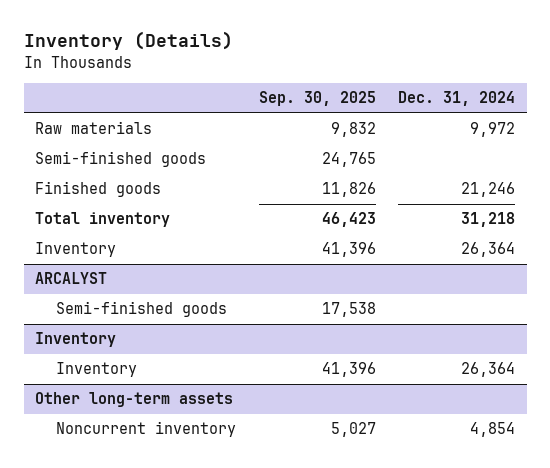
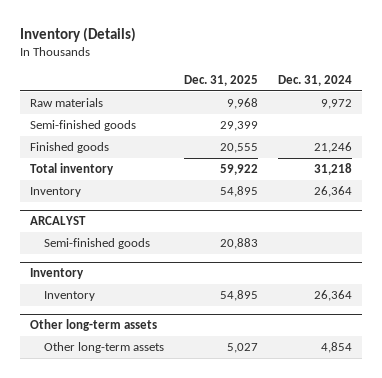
[258,91,376,107] Sep. 30, 2025 -> none
none -> [183,74,258,86] Dec. 31, 2025
[56,421,237,438] Noncurrent inventory -> [43,342,164,354] Other long-term assets

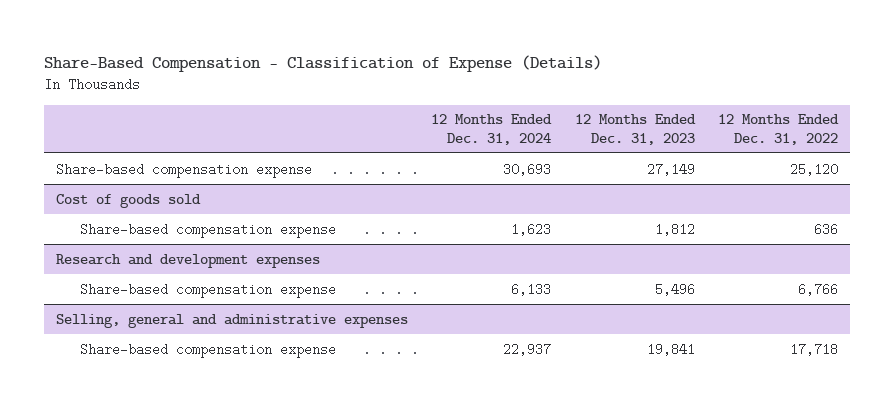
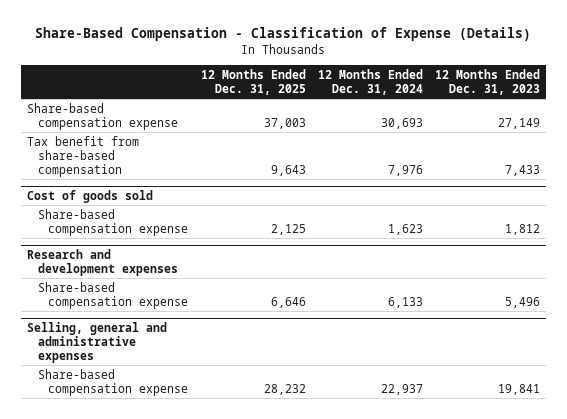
[718,114,840,145] 12 Months Ended Dec. 31, 2022 -> none
none -> [200,68,306,95] 12 Months Ended Dec. 31, 2025
none -> [26,135,139,177] Tax benefit from share-based compensation

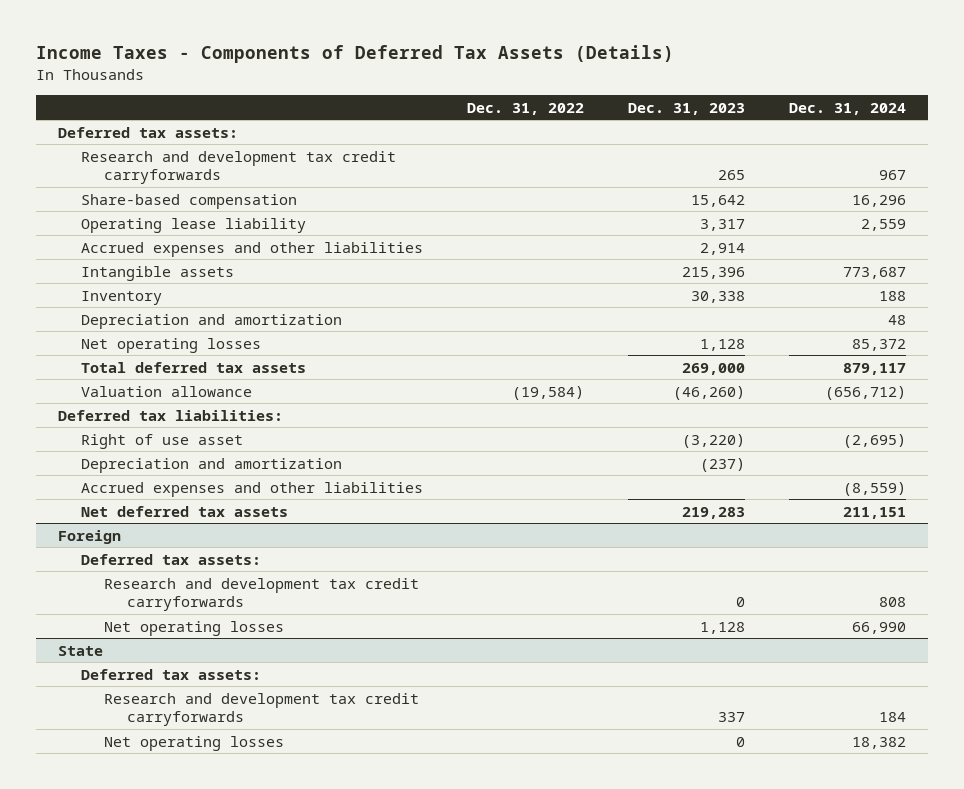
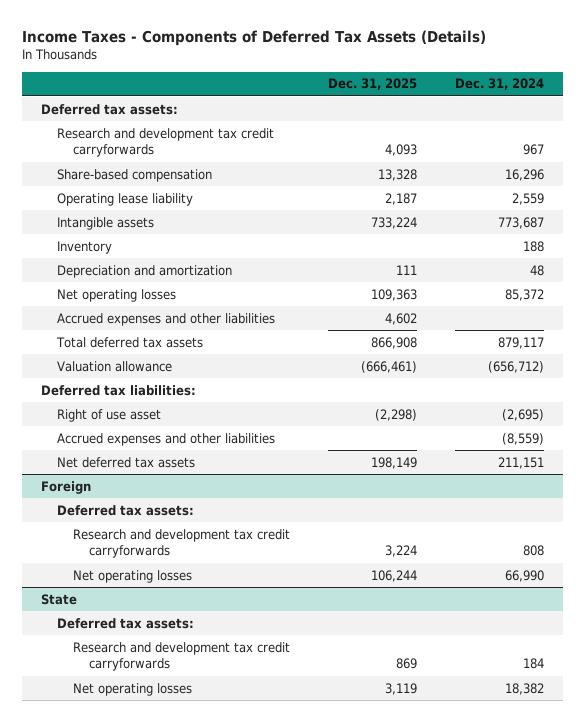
[466,102,584,115] Dec. 31, 2022 -> none
[628,102,746,115] Dec. 31, 2023 -> none
none -> [327,78,417,91] Dec. 31, 2025
[80,241,423,257] Accrued expenses and other liabilities -> [56,312,275,326] Accrued expenses and other liabilities
[80,457,342,473] Depreciation and amortization -> none

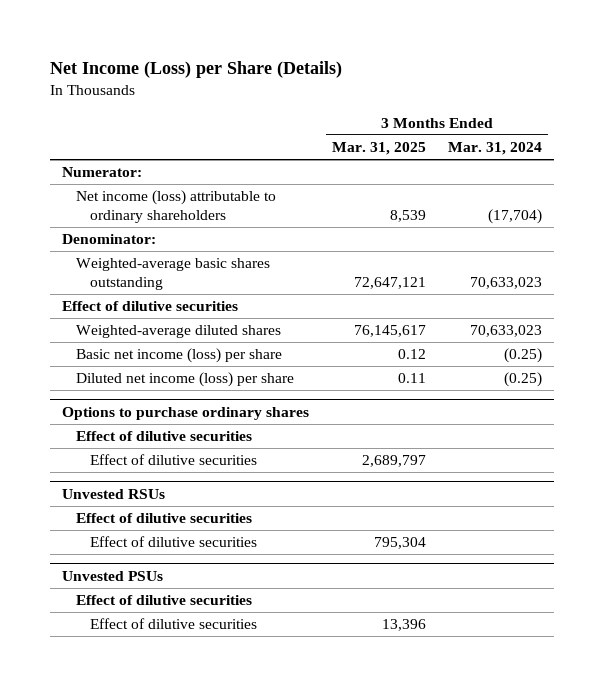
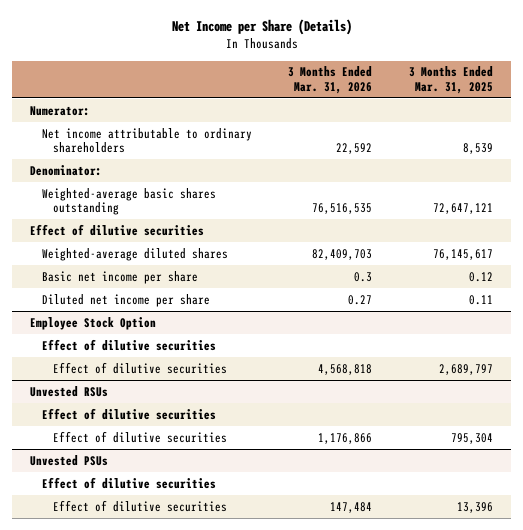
[50,61,343,79] Net Income (Loss) per Share (Details) -> [171,19,352,36] Net Income per Share (Details)
[448,142,543,156] Mar. 31, 2024 -> none
none -> [288,66,373,94] 3 Months Ended Mar. 31, 2026
[75,190,276,224] Net income (loss) attributable to ordinary shareholders -> [41,127,252,154] Net income attributable to ordinary shareholders
[75,348,282,364] Basic net income (loss) per share -> [41,270,198,284] Basic net income per share
[75,372,294,388] Diluted net income (loss) per share -> [41,293,210,307] Diluted net income per share
[61,406,309,420] Options to purchase ordinary shares -> [30,316,157,330] Employee Stock Option

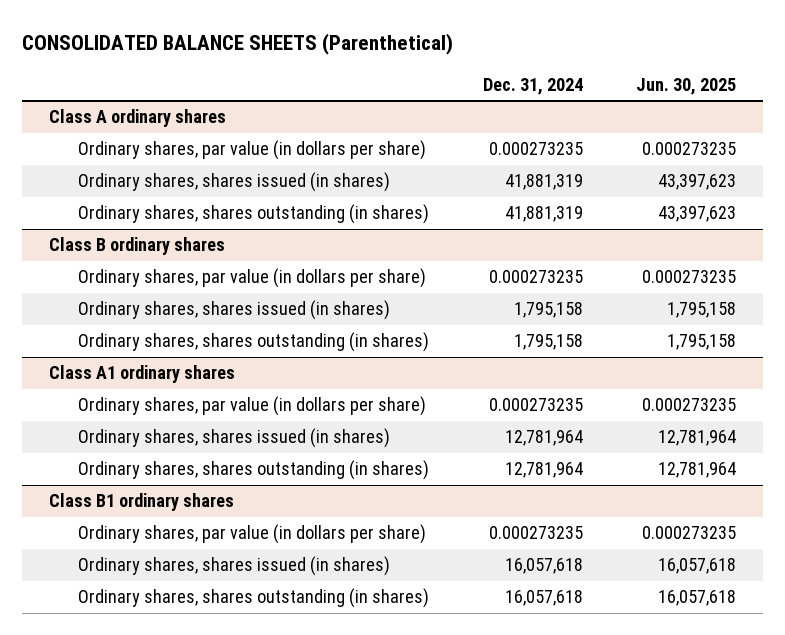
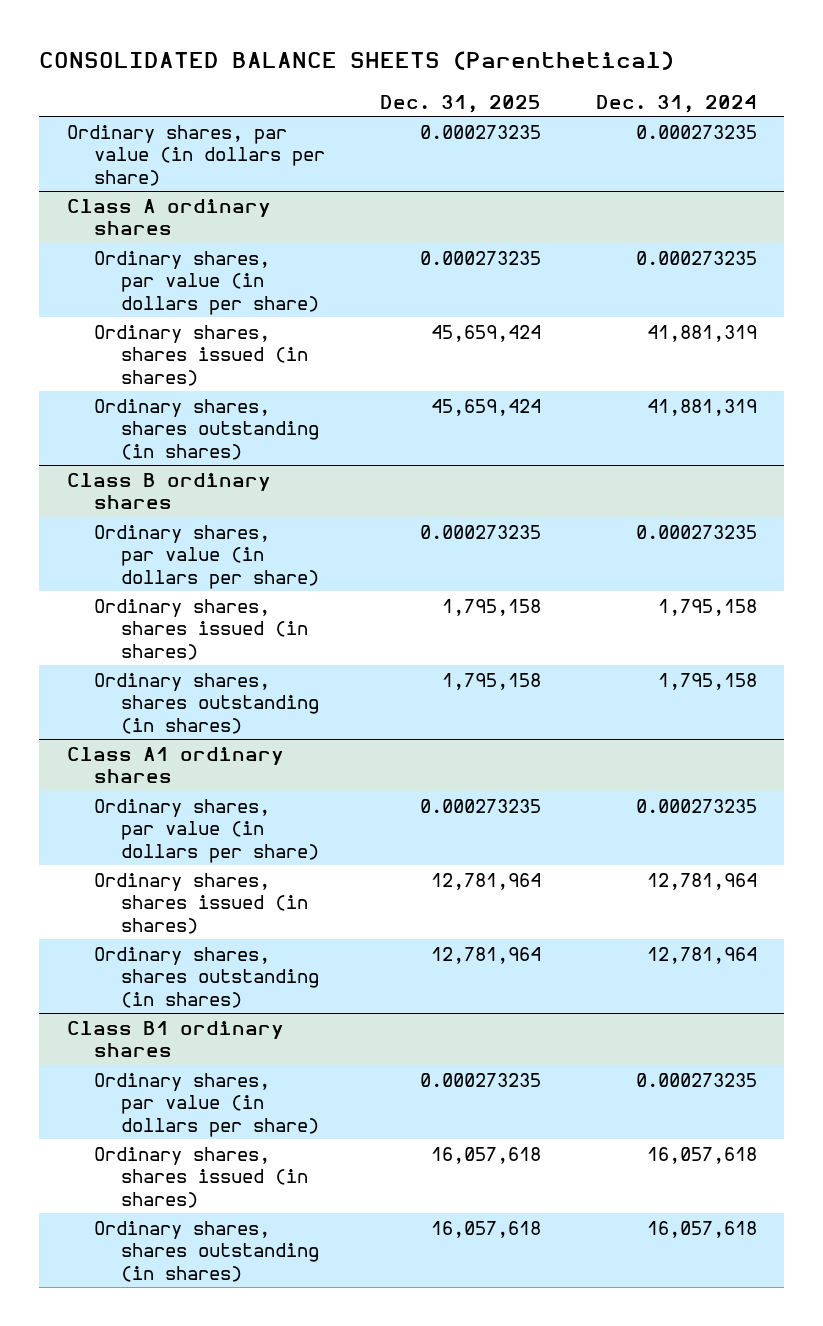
[636,77,737,95] Jun. 30, 2025 -> none
none -> [379,94,541,113] Dec. 31, 2025
none -> [66,124,325,186] Ordinary shares, par value (in dollars per share)

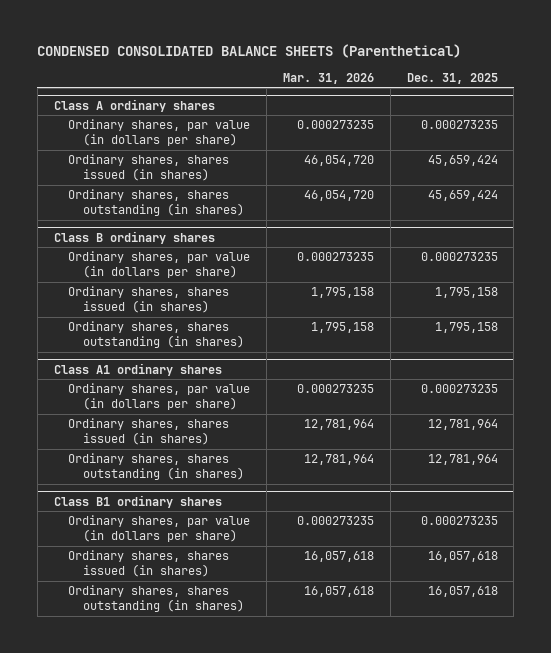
[39,51,675,71] CONSOLIDATED BALANCE SHEETS (Parenthetical) -> [37,43,462,58] CONDENSED CONSOLIDATED BALANCE SHEETS (Parenthetical)
[595,94,757,113] Dec. 31, 2024 -> none
none -> [282,72,374,84] Mar. 31, 2026
[66,124,325,186] Ordinary shares, par value (in dollars per share) -> none

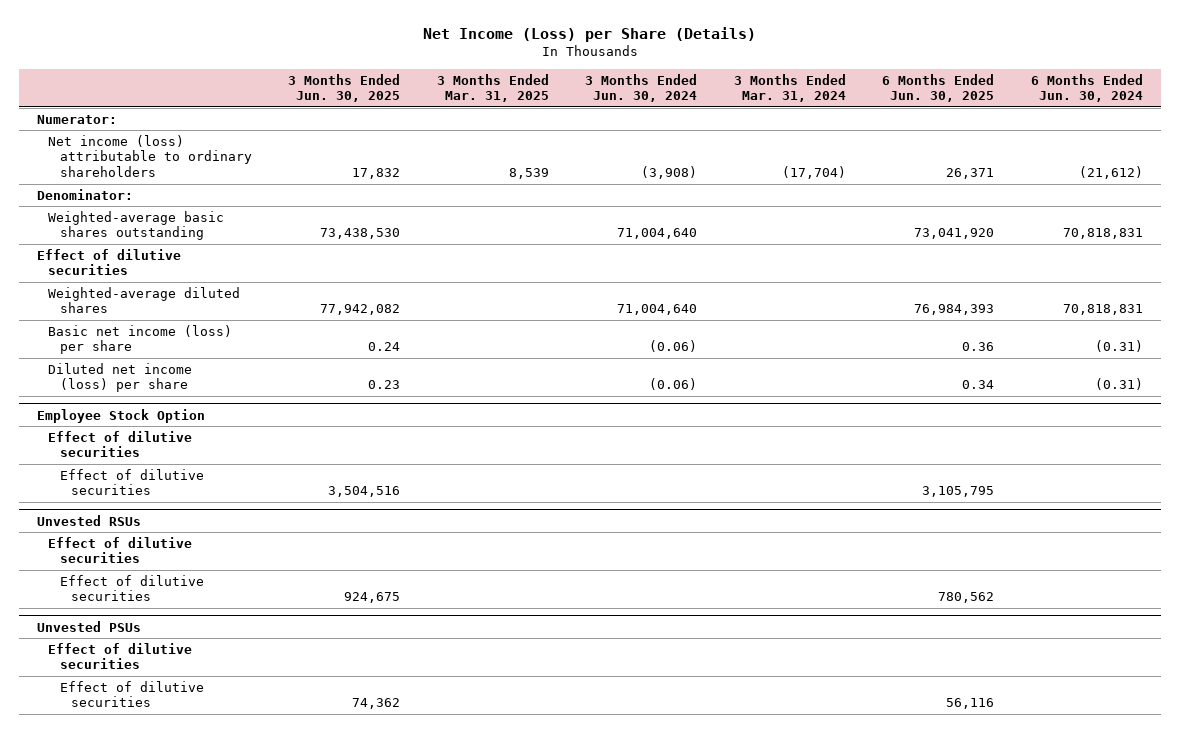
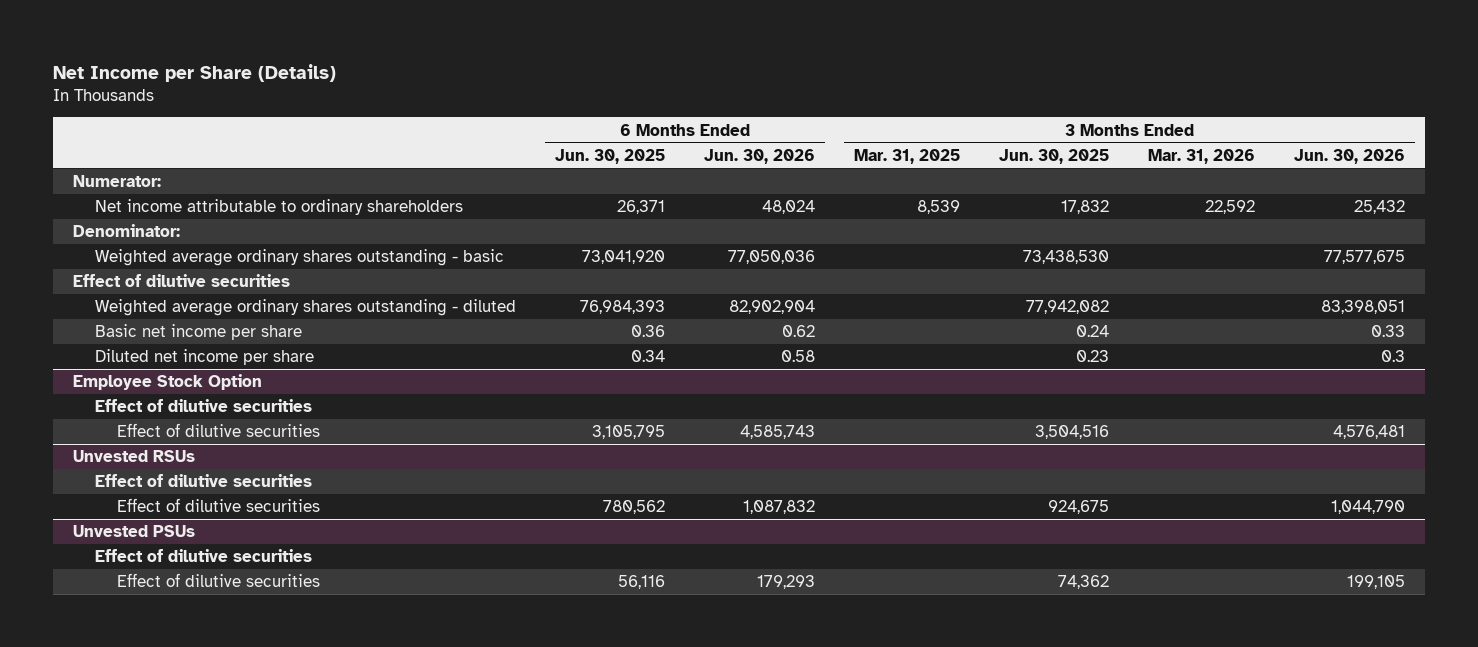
[422,26,756,42] Net Income (Loss) per Share (Details) -> [53,63,337,82] Net Income per Share (Details)
[585,73,698,103] 3 Months Ended Jun. 30, 2024 -> none
[733,73,846,103] 3 Months Ended Mar. 31, 2024 -> none
[1030,73,1143,103] 6 Months Ended Jun. 30, 2024 -> none
none -> [703,148,815,164] Jun. 30, 2026
none -> [1148,148,1256,164] Mar. 31, 2026
none -> [1294,148,1406,164] Jun. 30, 2026
[48,134,252,178] Net income (loss) attributable to ordinary shareholders -> [94,199,463,216] Net income attributable to ordinary shareholders
[48,210,225,241] Weighted-average basic shares outstanding -> [94,249,504,267] Weighted average ordinary shares outstanding - basic
[48,286,241,314] Weighted-average diluted shares -> [94,299,516,317] Weighted average ordinary shares outstanding - diluted
[48,324,233,355] Basic net income (loss) per share -> [94,324,302,341] Basic net income per share
[48,362,193,393] Diluted net income (loss) per share -> [94,349,314,366] Diluted net income per share

